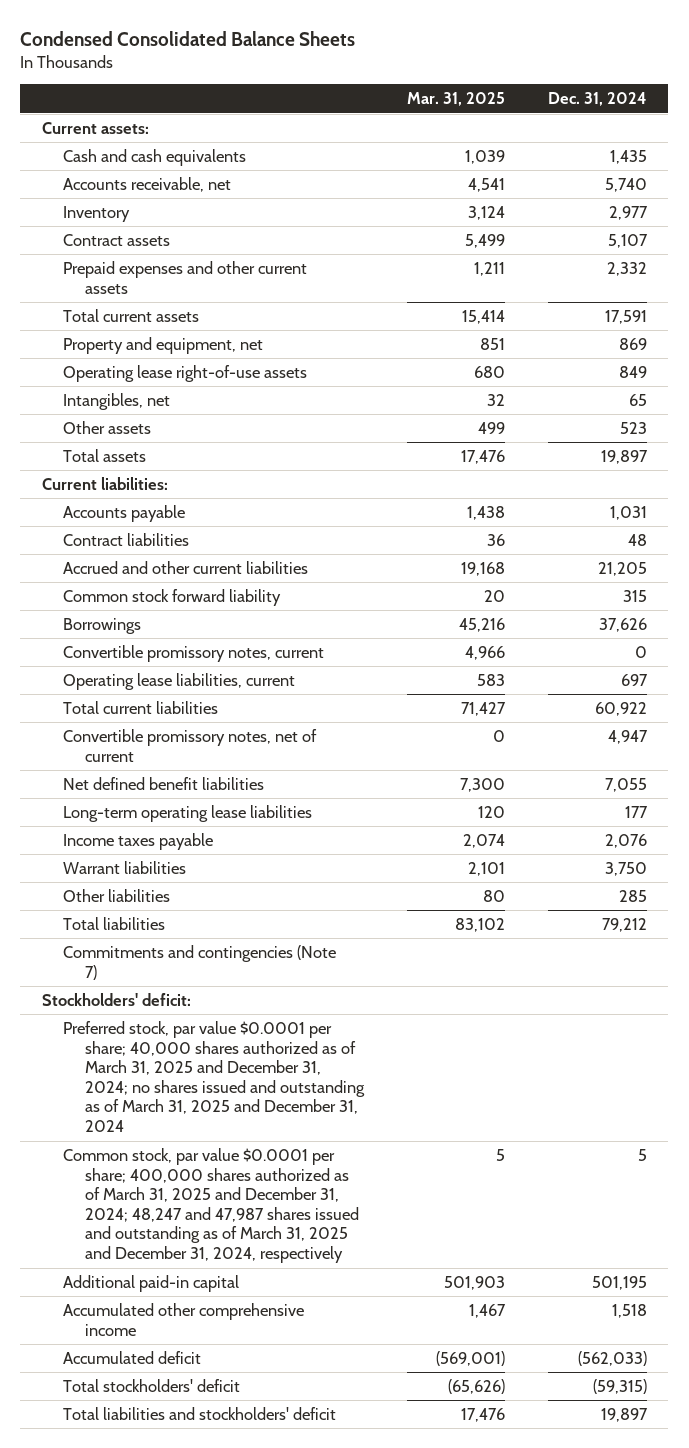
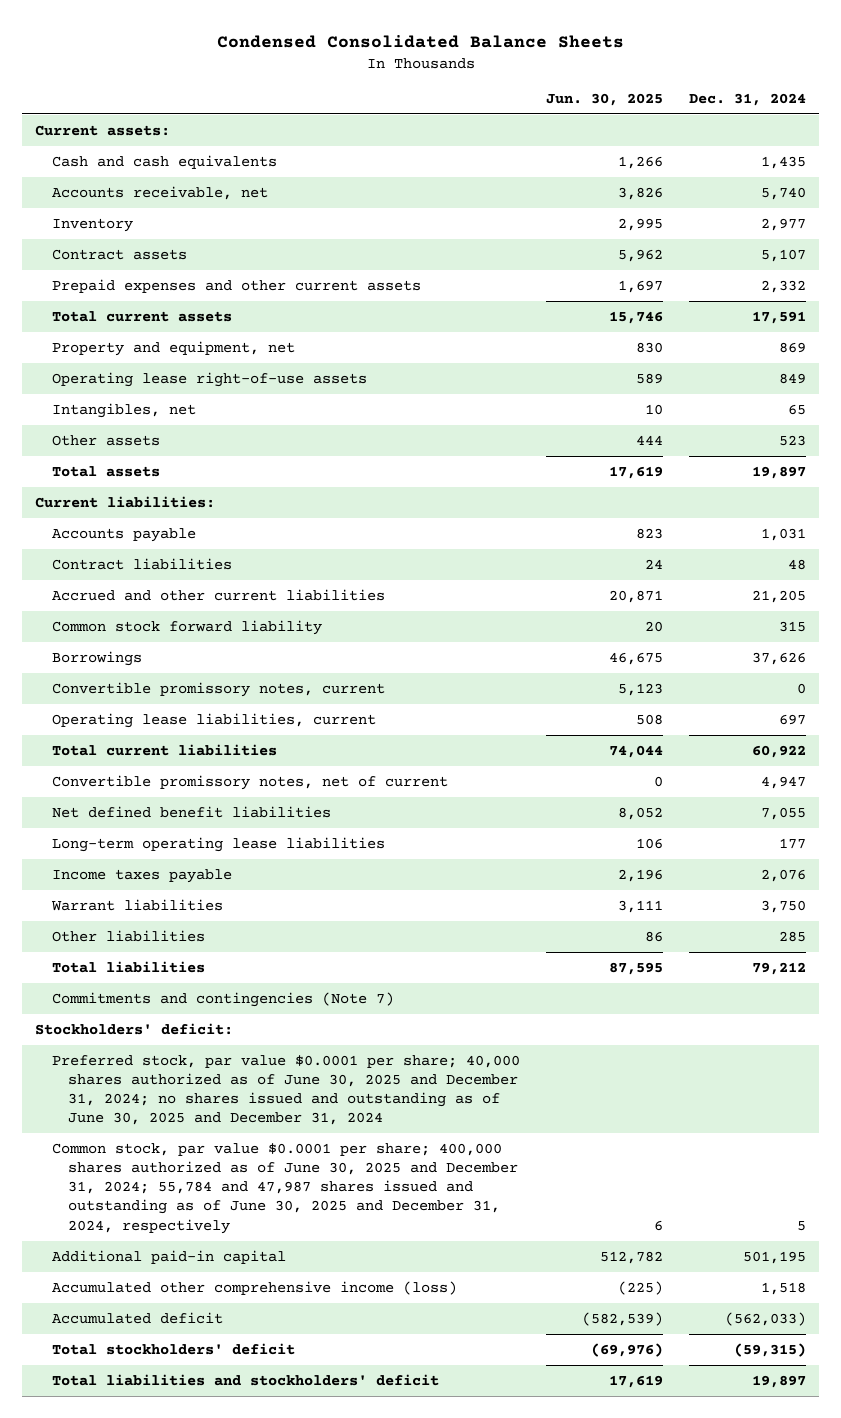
[406,92,505,107] Mar. 31, 2025 -> none
none -> [545,93,663,107] Jun. 30, 2025
[63,1020,366,1133] Preferred stock, par value $0.0001 per share; 40,000 shares authorized as of March 31, 2025 and December 31, 2024; no shares issued and outstanding as of March 31, 2025 and December 31, 2024 -> [51,1054,520,1126] Preferred stock, par value $0.0001 per share; 40,000 shares authorized as of June 30, 2025 and December 31, 2024; no shares issued and outstanding as of June 30, 2025 and December 31, 2024
[63,1147,360,1264] Common stock, par value $0.0001 per share; 400,000 shares authorized as of March 31, 2025 and December 31, 2024; 48,247 and 47,987 shares issued and outstanding as of March 31, 2025 and December 31, 2024, respectively -> [51,1142,519,1234] Common stock, par value $0.0001 per share; 400,000 shares authorized as of June 30, 2025 and December 31, 2024; 55,784 and 47,987 shares issued and outstanding as of June 30, 2025 and December 31, 2024, respectively
[63,1302,305,1336] Accumulated other comprehensive income -> [51,1280,457,1295] Accumulated other comprehensive income (loss)

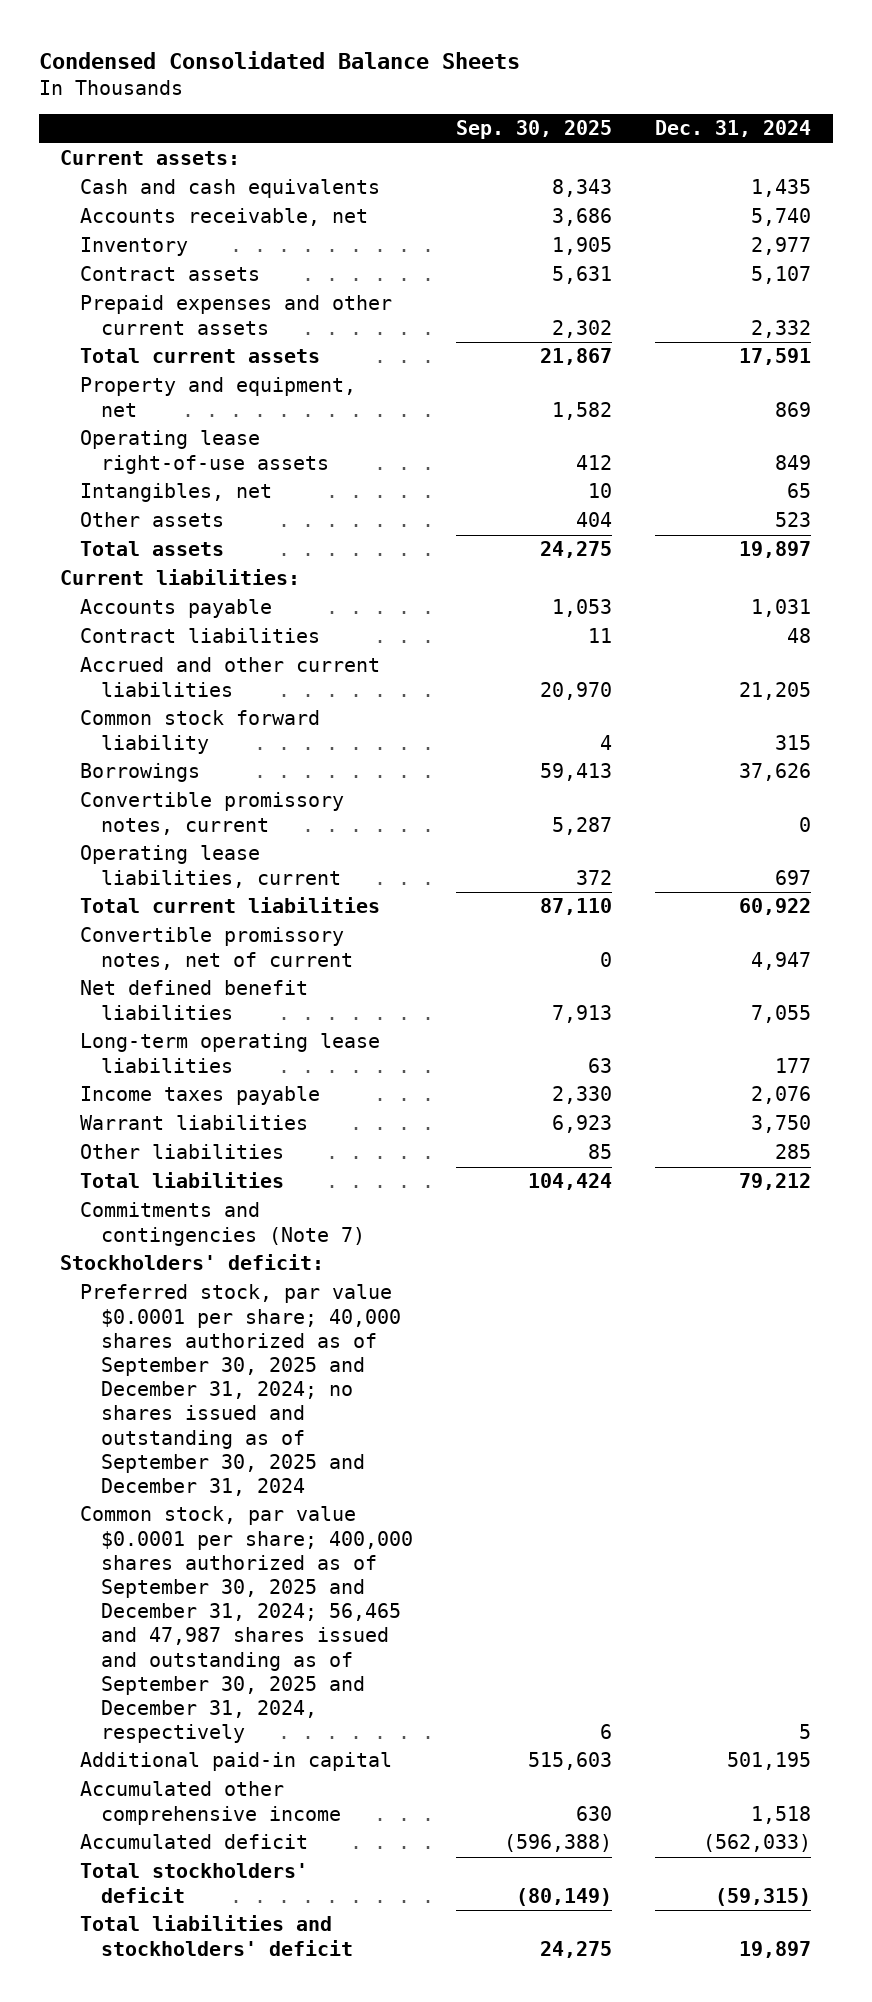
[545,93,663,107] Jun. 30, 2025 -> none
none -> [455,120,612,140] Sep. 30, 2025
[51,1054,520,1126] Preferred stock, par value $0.0001 per share; 40,000 shares authorized as of June 30, 2025 and December 31, 2024; no shares issued and outstanding as of June 30, 2025 and December 31, 2024 -> [80,1284,401,1496] Preferred stock, par value $0.0001 per share; 40,000 shares authorized as of September 30, 2025 and December 31, 2024; no shares issued and outstanding as of September 30, 2025 and December 31, 2024
[51,1142,519,1234] Common stock, par value $0.0001 per share; 400,000 shares authorized as of June 30, 2025 and December 31, 2024; 55,784 and 47,987 shares issued and outstanding as of June 30, 2025 and December 31, 2024, respectively -> [80,1506,413,1744] Common stock, par value $0.0001 per share; 400,000 shares authorized as of September 30, 2025 and December 31, 2024; 56,465 and 47,987 shares issued and outstanding as of September 30, 2025 and December 31, 2024, respectively
[51,1280,457,1295] Accumulated other comprehensive income (loss) -> [80,1781,341,1825] Accumulated other comprehensive income

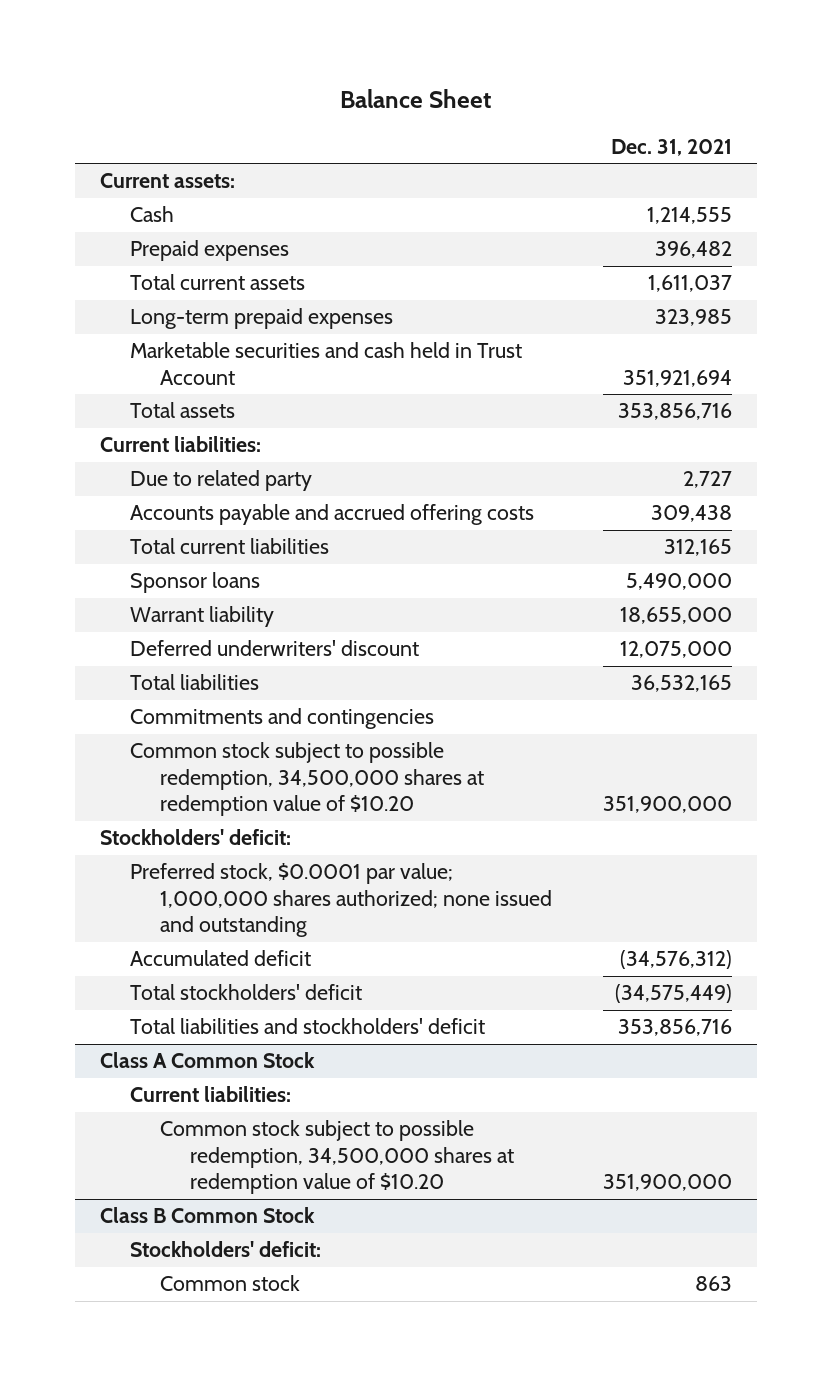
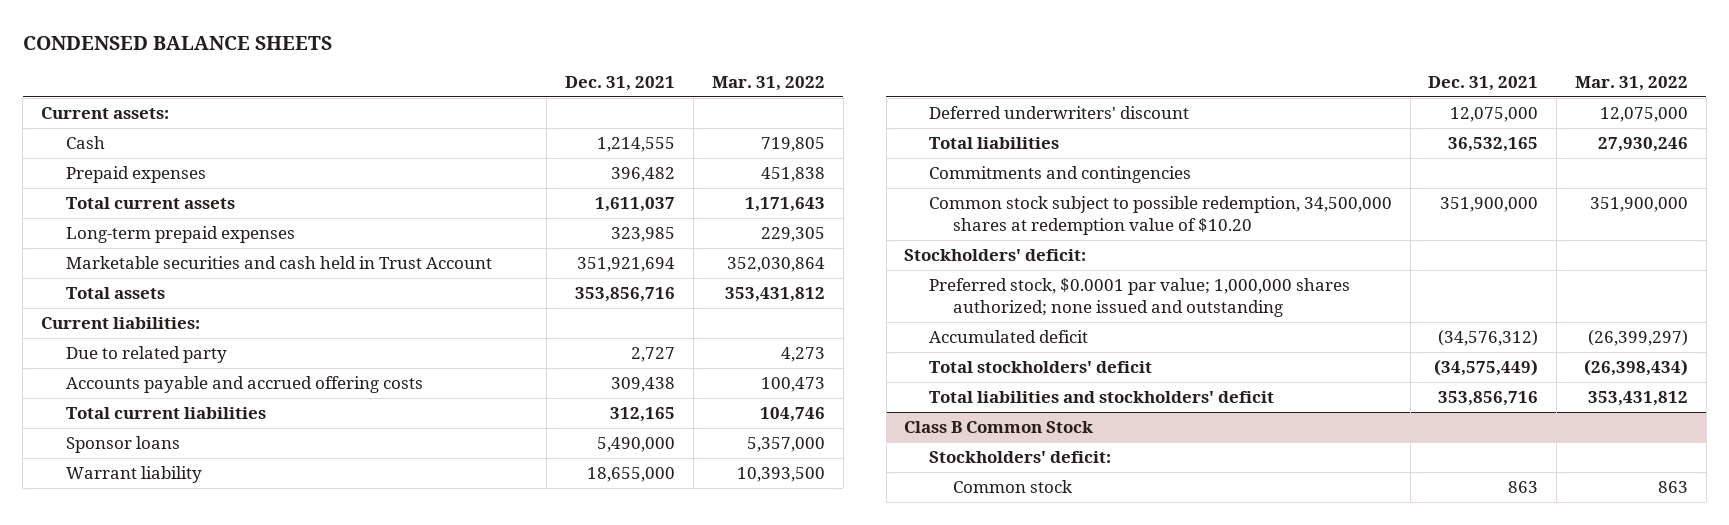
[339,89,491,109] Balance Sheet -> [22,35,332,50] CONDENSED BALANCE SHEETS
none -> [711,75,825,91] Mar. 31, 2022
[100,1052,316,1069] Class A Common Stock -> none
[130,1086,292,1103] Current liabilities: -> none
[160,1120,515,1195] Common stock subject to possible redemption, 34,500,000 shares at redemption value of $10.20 -> none

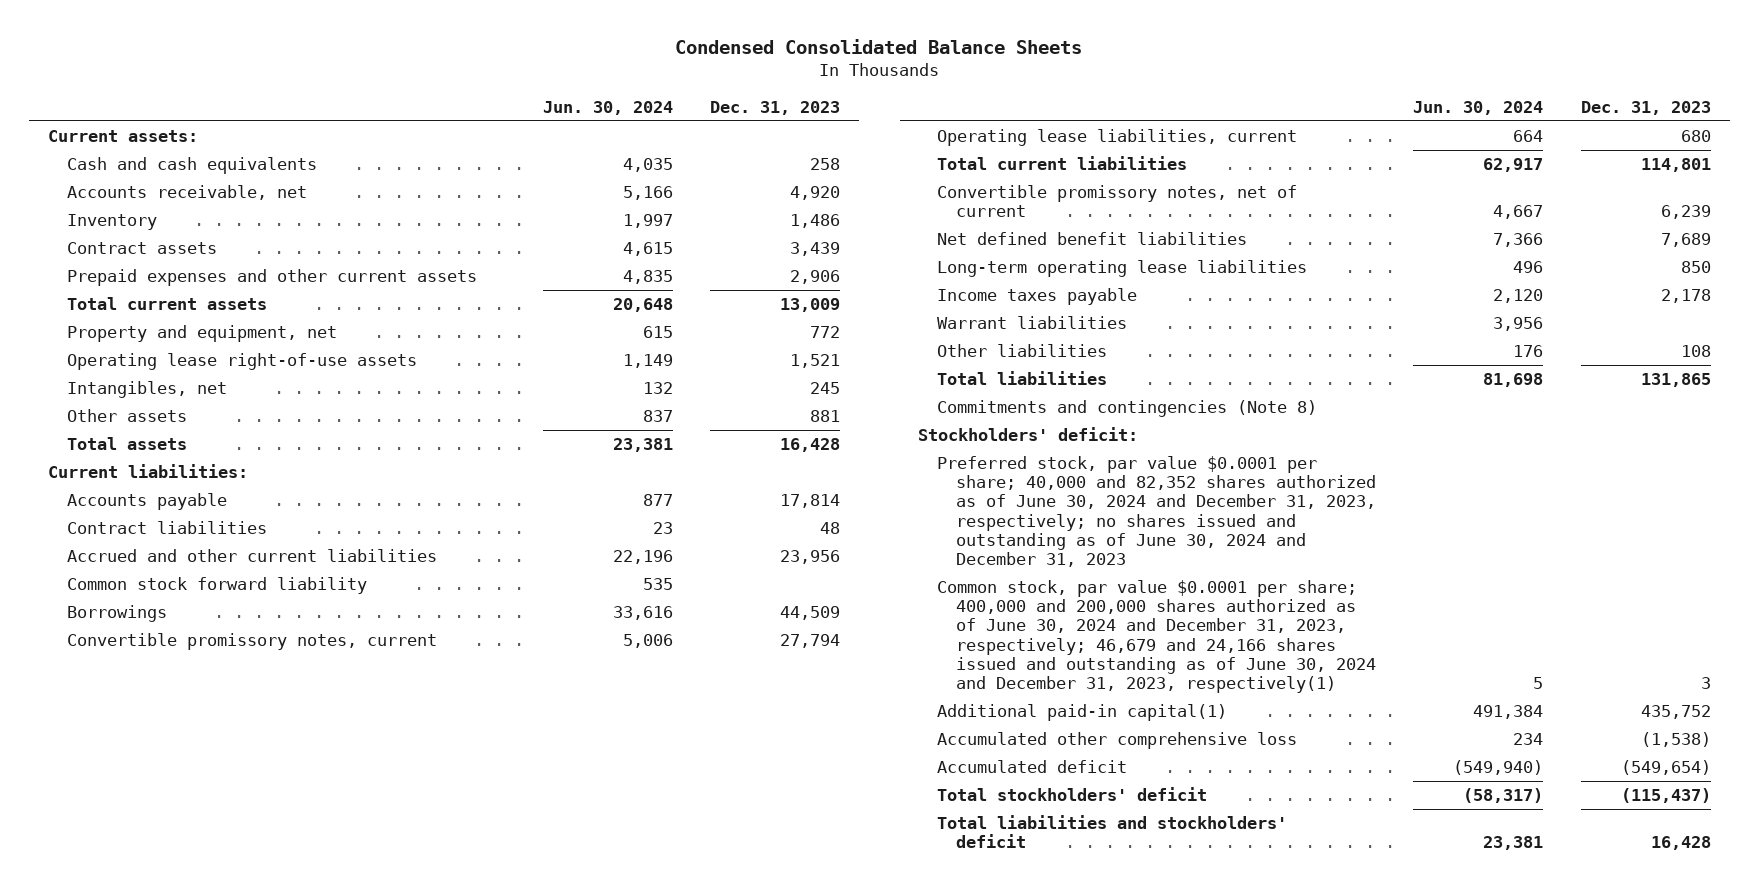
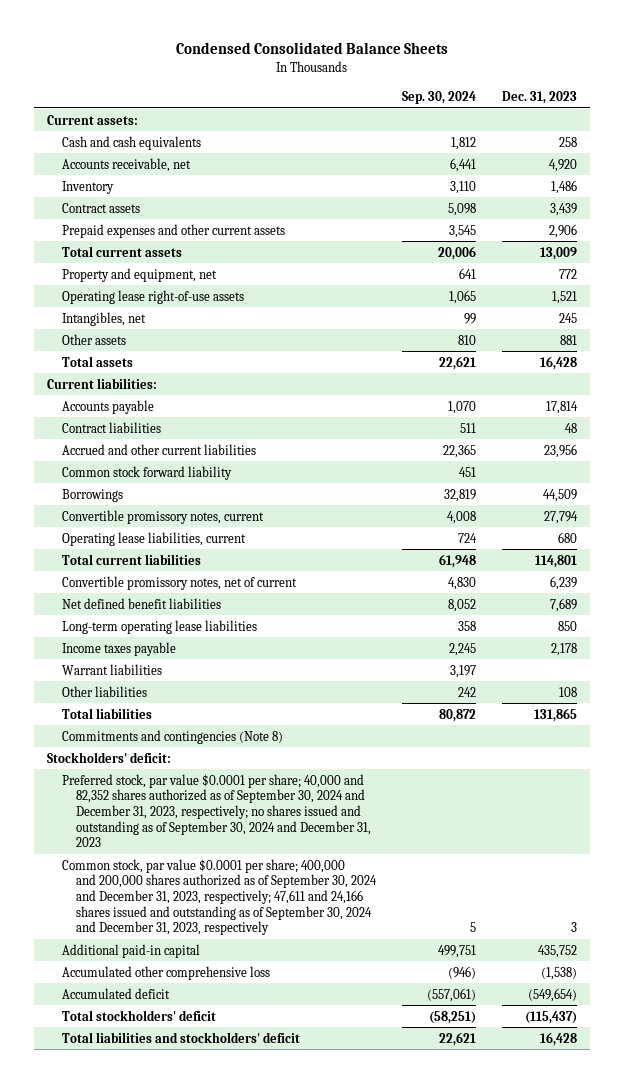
[542,100,673,115] Jun. 30, 2024 -> none
none -> [402,91,477,105] Sep. 30, 2024
[937,455,1376,568] Preferred stock, par value $0.0001 per share; 40,000 and 82,352 shares authorized as of June 30, 2024 and December 31, 2023, respectively; no shares issued and outstanding as of June 30, 2024 and December 31, 2023 -> [61,773,372,848] Preferred stock, par value $0.0001 per share; 40,000 and 82,352 shares authorized as of September 30, 2024 and December 31, 2023, respectively; no shares issued and outstanding as of September 30, 2024 and December 31, 2023
[937,579,1376,694] Common stock, par value $0.0001 per share; 400,000 and 200,000 shares authorized as of June 30, 2024 and December 31, 2023, respectively; 46,679 and 24,166 shares issued and outstanding as of June 30, 2024 and December 31, 2023, respectively(1) -> [61,858,378,936] Common stock, par value $0.0001 per share; 400,000 and 200,000 shares authorized as of September 30, 2024 and December 31, 2023, respectively; 47,611 and 24,166 shares issued and outstanding as of September 30, 2024 and December 31, 2023, respectively
[937,703,1228,721] Additional paid-in capital(1) -> [61,943,200,958] Additional paid-in capital

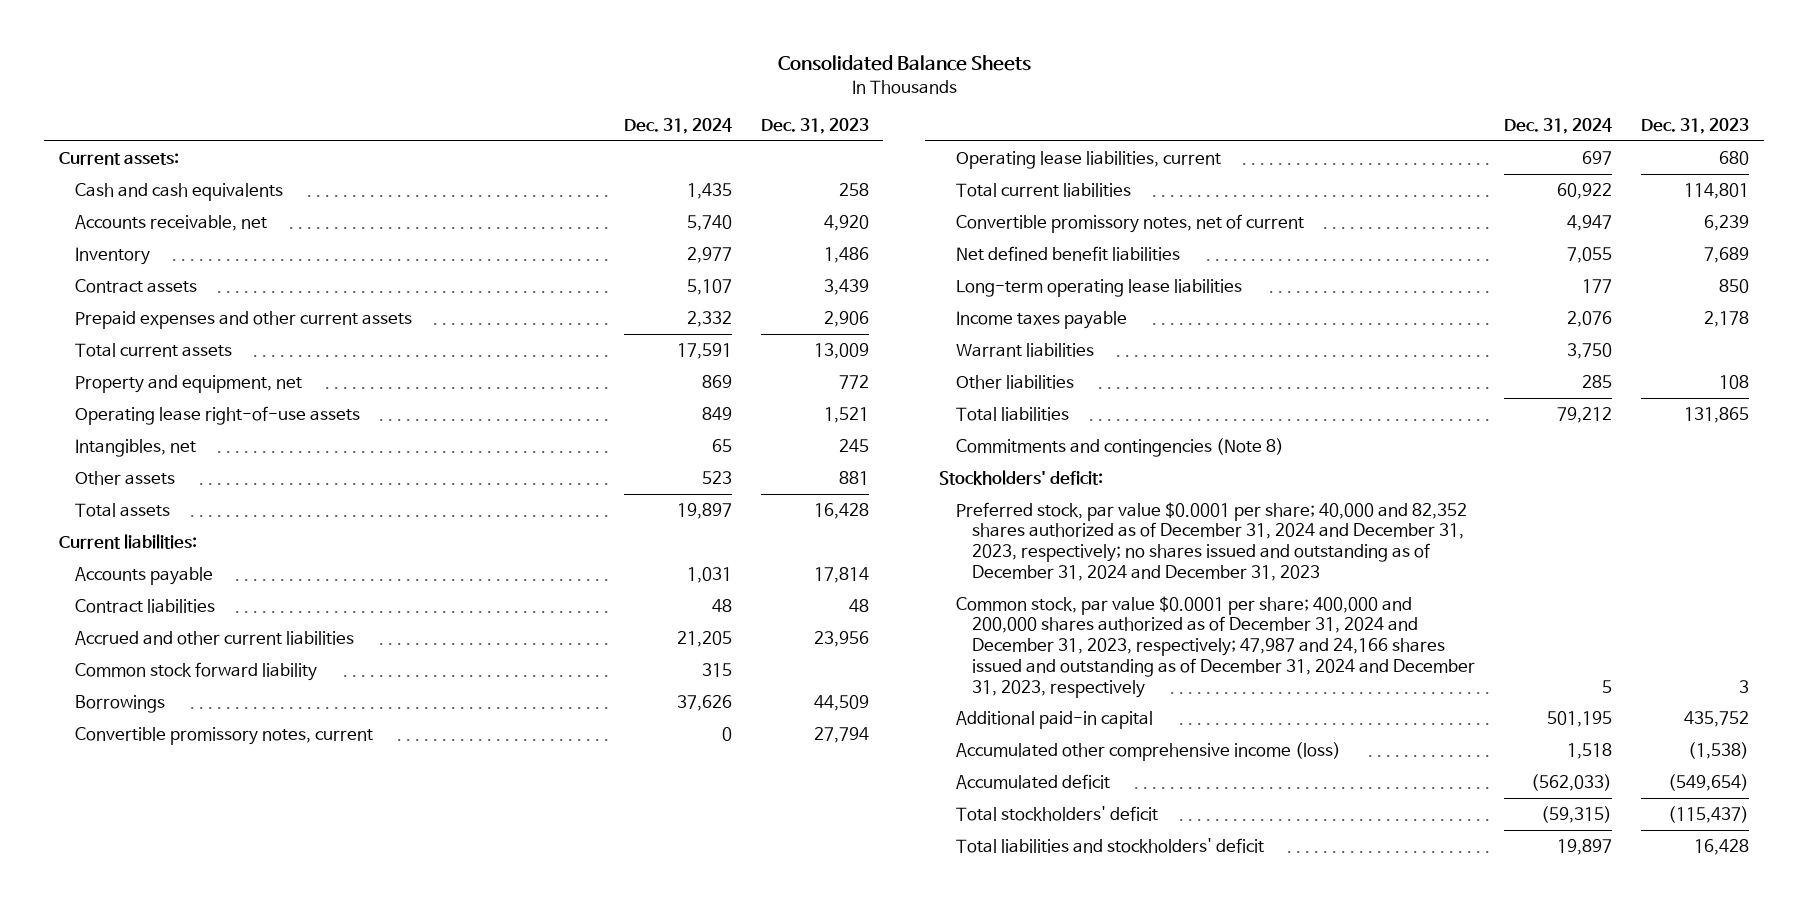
[175,42,448,55] Condensed Consolidated Balance Sheets -> [778,55,1032,72] Consolidated Balance Sheets
[402,91,477,105] Sep. 30, 2024 -> none
none -> [623,118,732,135] Dec. 31, 2024
[61,773,372,848] Preferred stock, par value $0.0001 per share; 40,000 and 82,352 shares authorized as of September 30, 2024 and December 31, 2023, respectively; no shares issued and outstanding as of September 30, 2024 and December 31, 2023 -> [955,501,1467,581] Preferred stock, par value $0.0001 per share; 40,000 and 82,352 shares authorized as of December 31, 2024 and December 31, 2023, respectively; no shares issued and outstanding as of December 31, 2024 and December 31, 2023
[61,858,378,936] Common stock, par value $0.0001 per share; 400,000 and 200,000 shares authorized as of September 30, 2024 and December 31, 2023, respectively; 47,611 and 24,166 shares issued and outstanding as of September 30, 2024 and December 31, 2023, respectively -> [955,595,1476,698] Common stock, par value $0.0001 per share; 400,000 and 200,000 shares authorized as of December 31, 2024 and December 31, 2023, respectively; 47,987 and 24,166 shares issued and outstanding as of December 31, 2024 and December 31, 2023, respectively
[61,965,270,980] Accumulated other comprehensive loss -> [955,741,1341,761] Accumulated other comprehensive income (loss)

